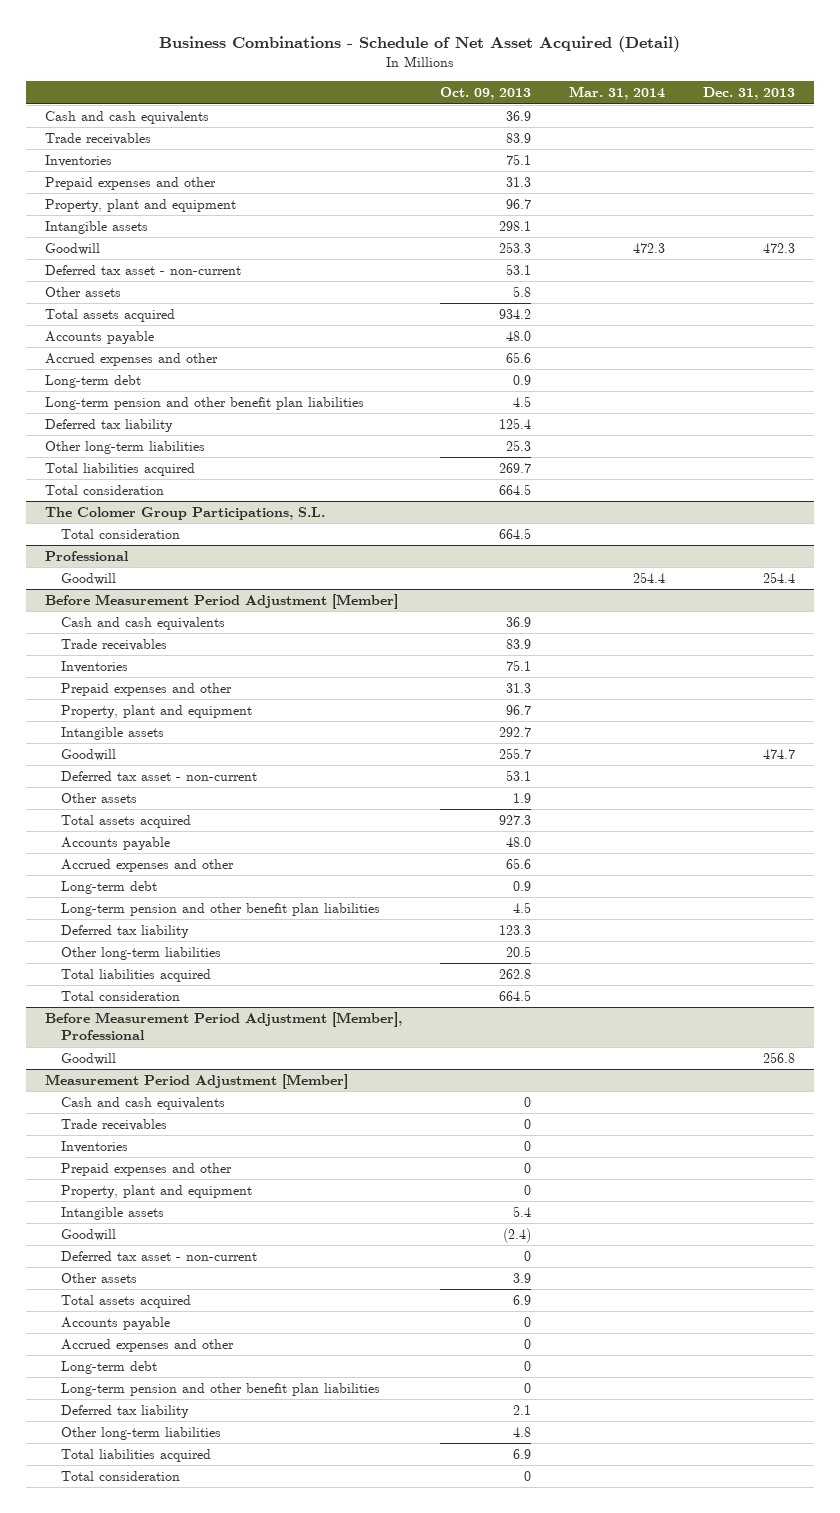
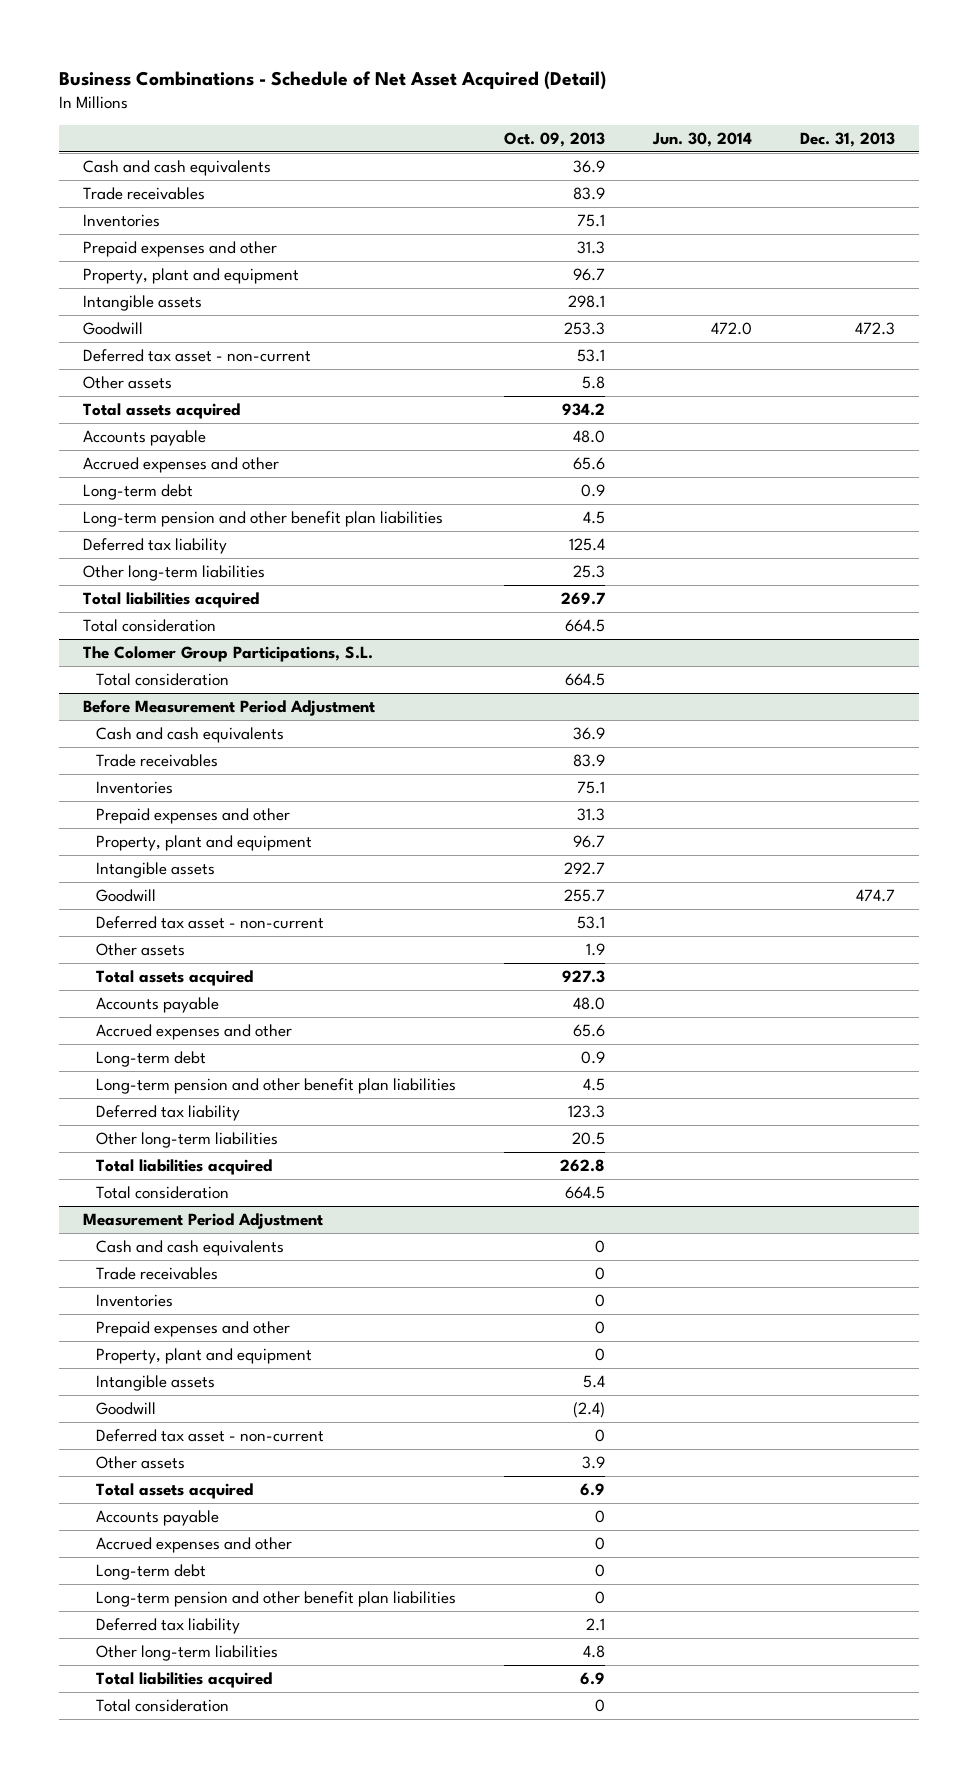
[569,86,666,101] Mar. 31, 2014 -> none
none -> [651,132,752,148] Jun. 30, 2014
[45,551,130,562] Professional -> none
[61,573,117,586] Goodwill -> none
[45,594,399,610] Before Measurement Period Adjustment [Member] -> [82,699,375,716] Before Measurement Period Adjustment
[45,1012,403,1041] Before Measurement Period Adjustment [Member], Professional -> none
[61,1053,117,1066] Goodwill -> none
[45,1074,349,1090] Measurement Period Adjustment [Member] -> [82,1212,323,1229] Measurement Period Adjustment

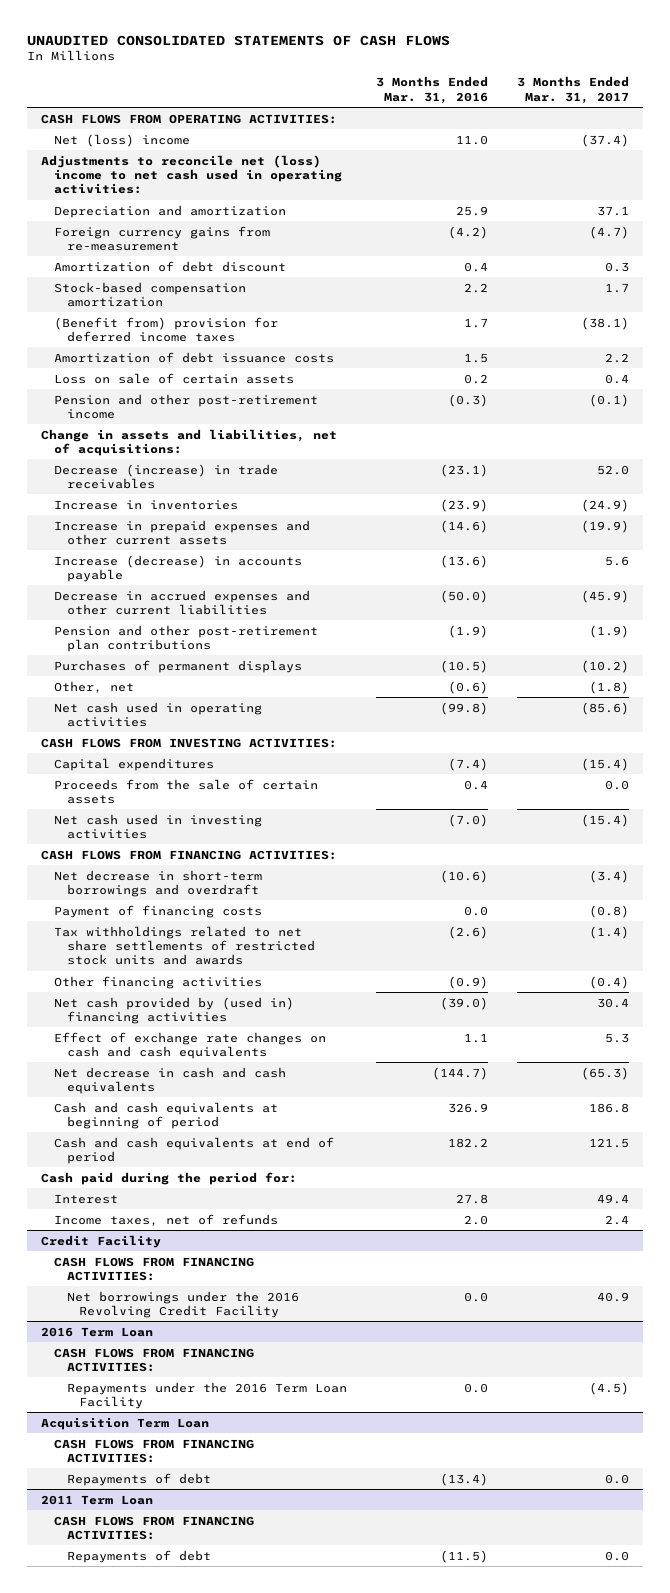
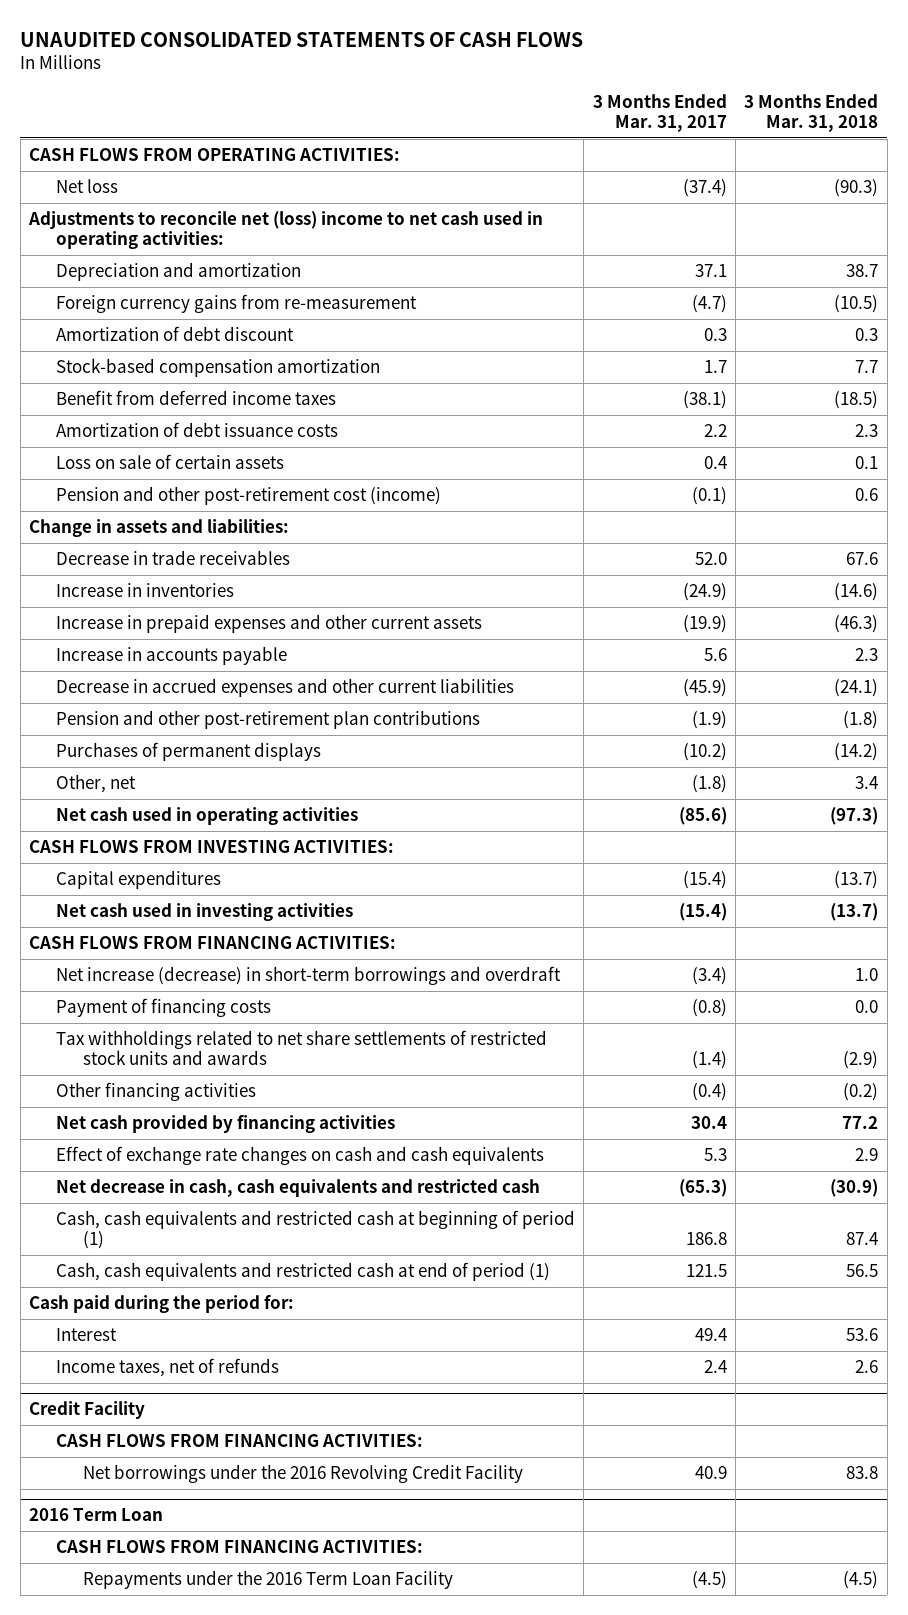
[375,76,488,104] 3 Months Ended Mar. 31, 2016 -> none
none -> [744,94,879,133] 3 Months Ended Mar. 31, 2018
[53,133,190,147] Net (loss) income -> [55,178,118,193] Net loss
[53,316,278,342] (Benefit from) provision for deferred income taxes -> [55,389,336,405] Benefit from deferred income taxes
[53,393,318,419] Pension and other post-retirement income -> [55,485,441,505] Pension and other post-retirement cost (income)
[41,428,338,456] Change in assets and liabilities, net of acquisitions: -> [29,518,290,537] Change in assets and liabilities:
[53,463,278,489] Decrease (increase) in trade receivables -> [55,549,290,565] Decrease in trade receivables
[53,554,302,582] Increase (decrease) in accounts payable -> [55,645,287,665] Increase in accounts payable
[53,778,318,804] Proceeds from the sale of certain assets -> none
[53,869,262,897] Net decrease in short-term borrowings and overdraft -> [55,965,561,985] Net increase (decrease) in short-term borrowings and overdraft
[53,996,294,1024] Net cash provided by (used in) financing activities -> [55,1114,395,1133] Net cash provided by financing activities
[53,1066,286,1094] Net decrease in cash and cash equivalents -> [55,1178,540,1197] Net decrease in cash, cash equivalents and restricted cash
[53,1101,278,1129] Cash and cash equivalents at beginning of period -> [55,1209,575,1249] Cash, cash equivalents and restricted cash at beginning of period (1)
[53,1136,334,1164] Cash and cash equivalents at end of period -> [55,1261,550,1281] Cash, cash equivalents and restricted cash at end of period (1)
[41,1416,210,1430] Acquisition Term Loan -> none
[53,1438,254,1463] CASH FLOWS FROM FINANCING ACTIVITIES: -> none
[66,1472,211,1486] Repayments of debt -> none
[41,1494,154,1505] 2011 Term Loan -> none
[53,1515,254,1540] CASH FLOWS FROM FINANCING ACTIVITIES: -> none
[66,1549,211,1563] Repayments of debt -> none

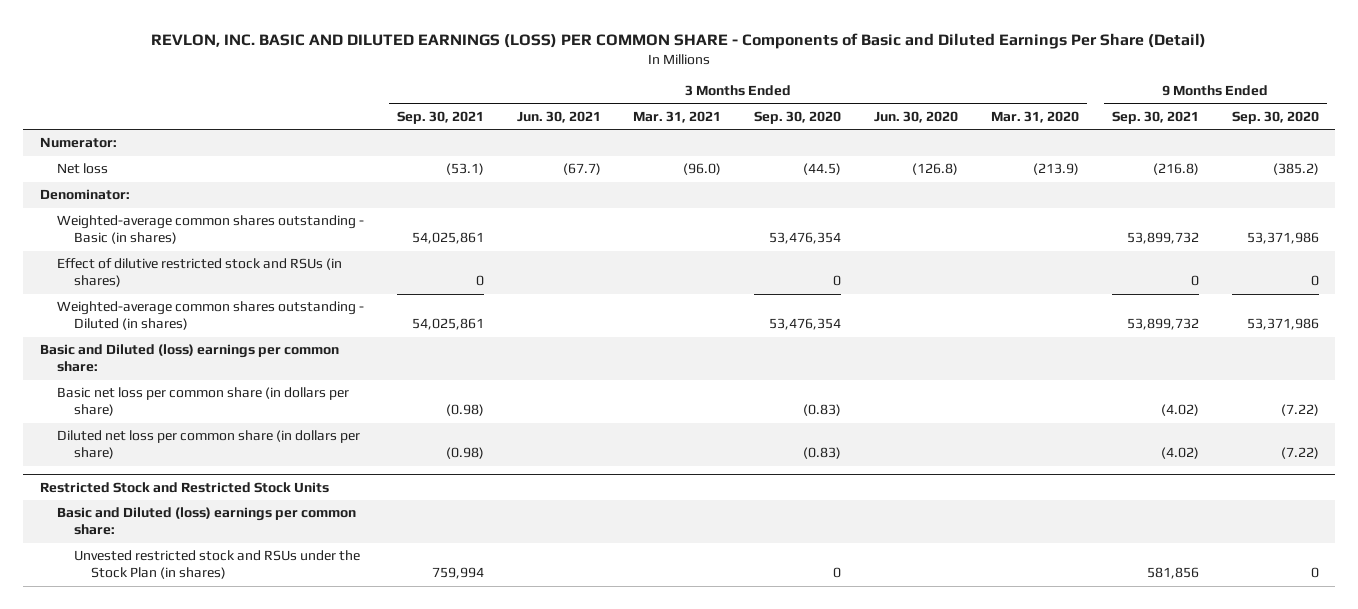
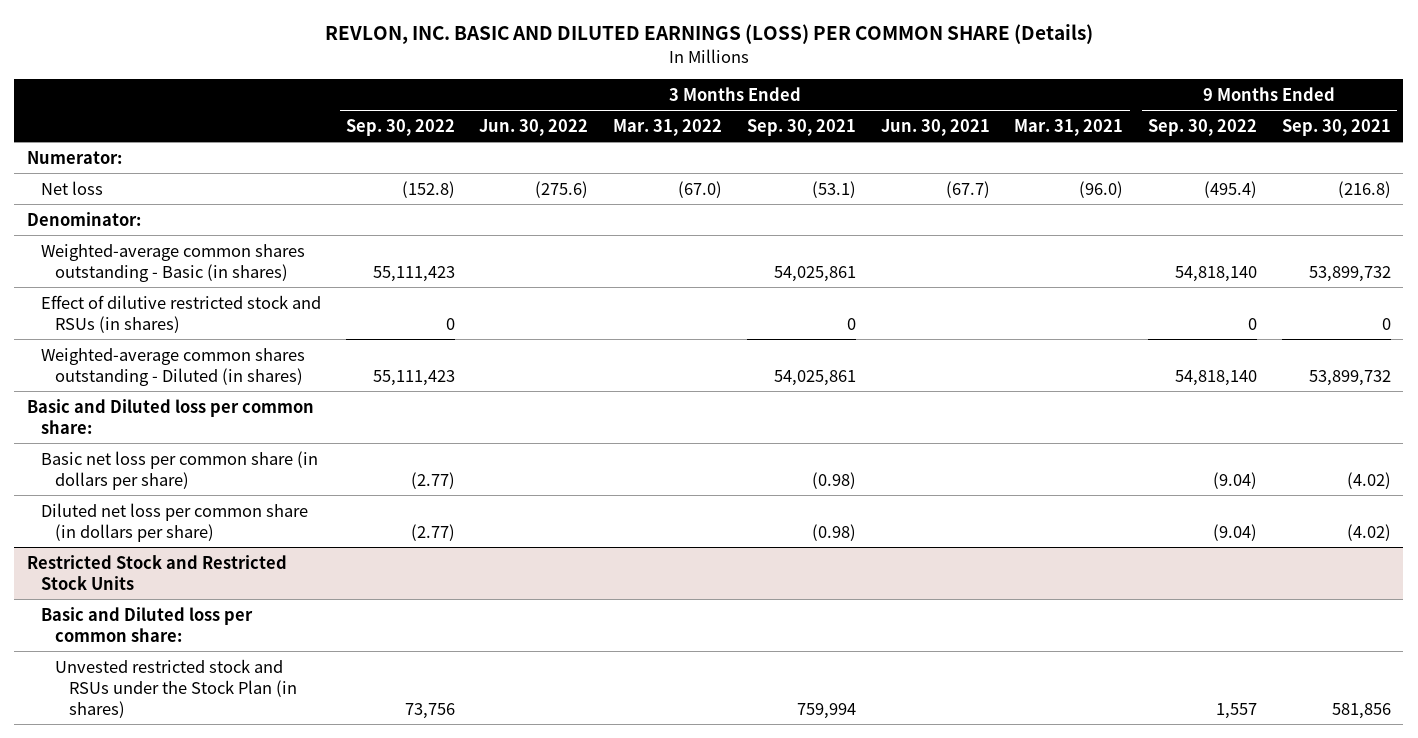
[151,33,1207,50] REVLON, INC. BASIC AND DILUTED EARNINGS (LOSS) PER COMMON SHARE - Components of Basic and Diluted Earnings Per Share (Detail) -> [324,24,1093,45] REVLON, INC. BASIC AND DILUTED EARNINGS (LOSS) PER COMMON SHARE (Details)
[754,110,842,124] Sep. 30, 2020 -> none
[874,110,959,123] Jun. 30, 2020 -> none
[990,110,1079,123] Mar. 31, 2020 -> none
[1231,110,1319,124] Sep. 30, 2020 -> none
none -> [345,118,455,136] Sep. 30, 2022
none -> [479,118,589,136] Jun. 30, 2022
none -> [613,118,723,136] Mar. 31, 2022
none -> [1148,118,1258,136] Sep. 30, 2022
[39,344,339,373] Basic and Diluted (loss) earnings per common share: -> [26,398,314,434] Basic and Diluted loss per common share:
[56,507,356,536] Basic and Diluted (loss) earnings per common share: -> [40,606,253,642] Basic and Diluted loss per common share:

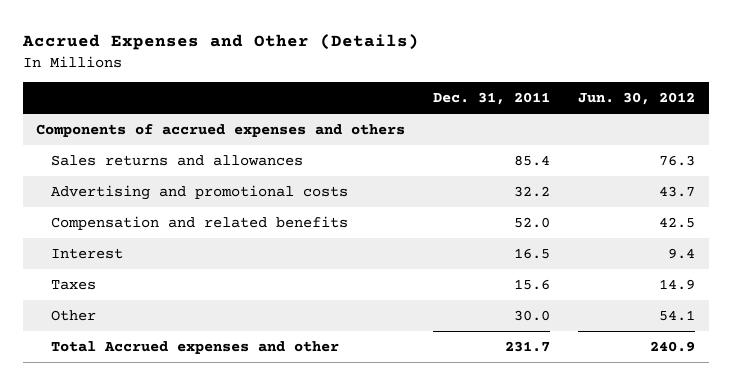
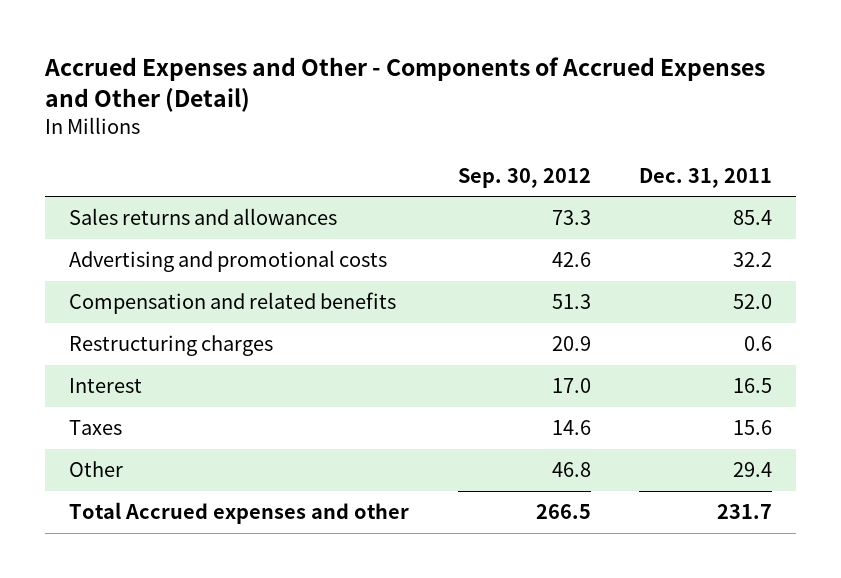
[21,34,419,51] Accrued Expenses and Other (Details) -> [44,57,766,113] Accrued Expenses and Other - Components of Accrued Expenses and Other (Detail)
[577,92,695,106] Jun. 30, 2012 -> none
none -> [457,167,591,188] Sep. 30, 2012
[36,124,406,138] Components of accrued expenses and others -> none
none -> [69,335,274,357] Restructuring charges
[514,310,551,322] 30.0 -> [733,462,773,478] 29.4

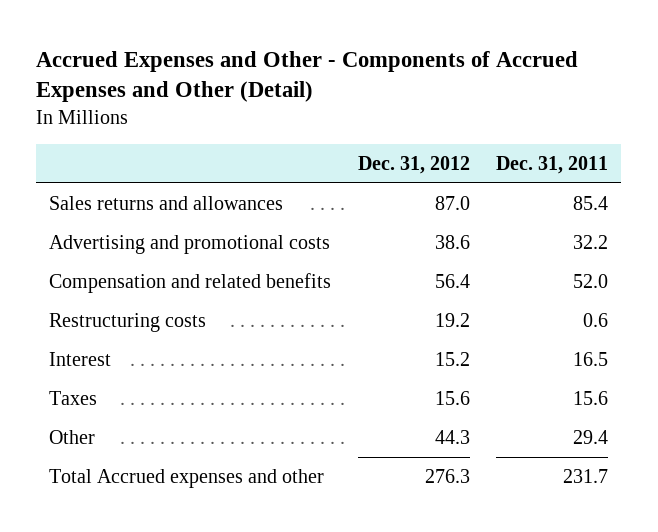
[457,167,591,188] Sep. 30, 2012 -> none
none -> [357,155,470,174] Dec. 31, 2012
[69,335,274,357] Restructuring charges -> [49,312,207,332] Restructuring costs

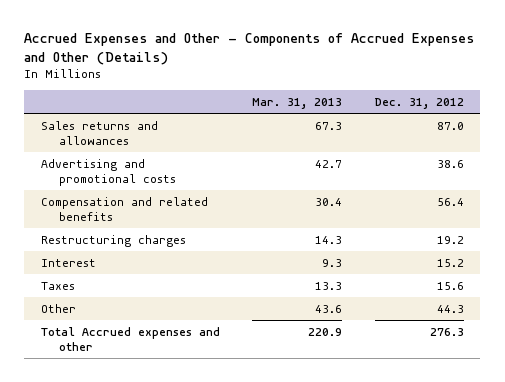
[36,50,579,103] Accrued Expenses and Other - Components of Accrued Expenses and Other (Detail) -> [24,33,475,65] Accrued Expenses and Other - Components of Accrued Expenses and Other (Details)
[496,155,609,174] Dec. 31, 2011 -> none
none -> [252,98,343,110] Mar. 31, 2013
[49,312,207,332] Restructuring costs -> [40,234,186,247] Restructuring charges

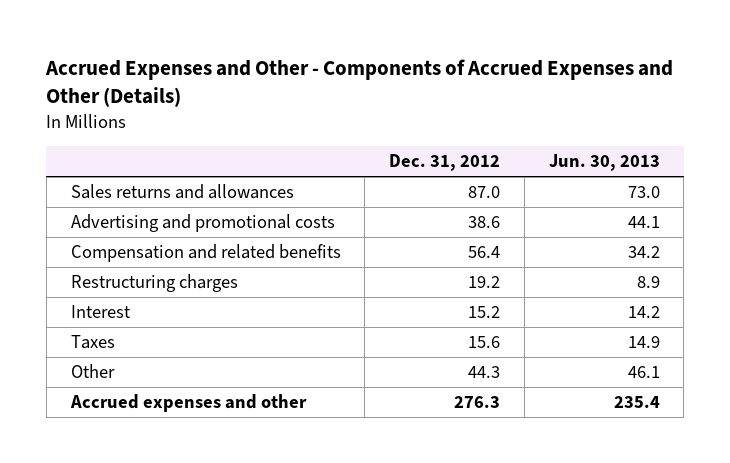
[252,98,343,110] Mar. 31, 2013 -> none
none -> [548,154,660,172] Jun. 30, 2013
[40,326,220,351] Total Accrued expenses and other -> [69,393,307,412] Accrued expenses and other

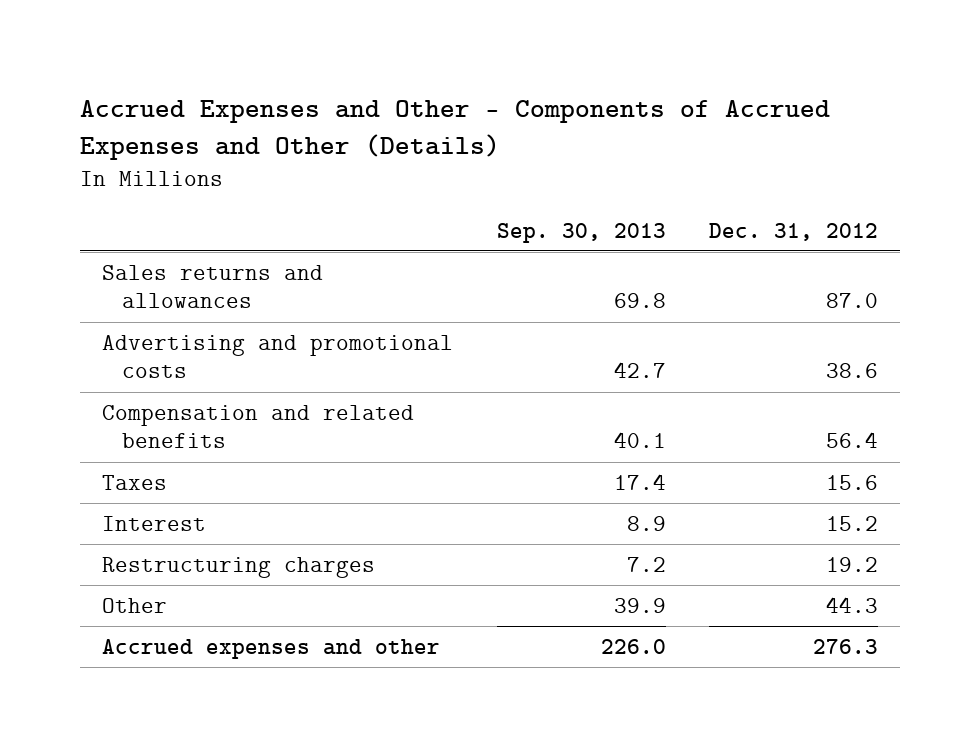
[548,154,660,172] Jun. 30, 2013 -> none
none -> [496,222,666,243] Sep. 30, 2013
[70,304,131,318] Interest -> [102,515,207,531] Interest
[70,273,238,292] Restructuring charges -> [102,556,376,578] Restructuring charges

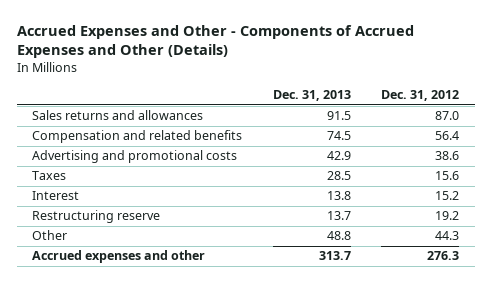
[496,222,666,243] Sep. 30, 2013 -> none
none -> [272,90,351,102] Dec. 31, 2013
[102,334,454,379] Advertising and promotional costs -> [31,150,237,164] Advertising and promotional costs
[102,556,376,578] Restructuring charges -> [31,210,160,224] Restructuring reserve

